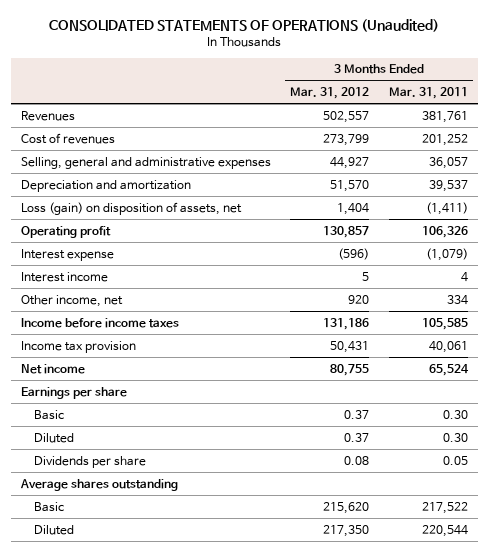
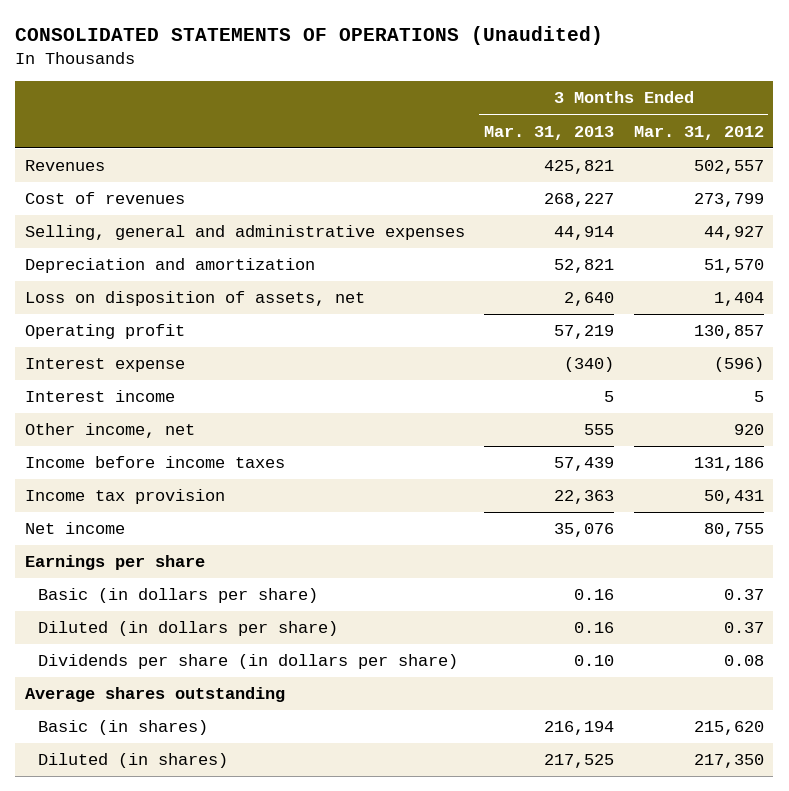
[388,87,468,100] Mar. 31, 2011 -> none
none -> [484,125,615,140] Mar. 31, 2013
[20,201,242,215] Loss (gain) on disposition of assets, net -> [24,291,365,307] Loss on disposition of assets, net
[33,409,64,420] Basic -> [37,588,318,604] Basic (in dollars per share)
[33,432,74,443] Diluted -> [37,621,338,637] Diluted (in dollars per share)
[33,455,146,468] Dividends per share -> [37,654,458,670] Dividends per share (in dollars per share)
[33,501,64,512] Basic -> [37,720,208,736] Basic (in shares)
[33,524,74,535] Diluted -> [37,753,228,769] Diluted (in shares)

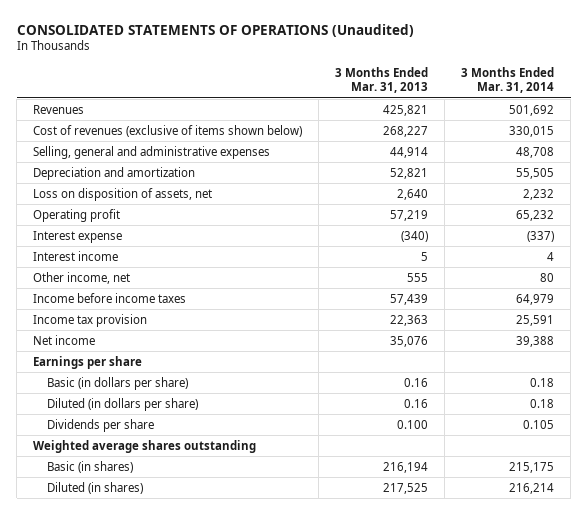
[633,125,764,140] Mar. 31, 2012 -> none
none -> [461,66,555,94] 3 Months Ended Mar. 31, 2014
[24,192,185,205] Cost of revenues -> [33,124,303,137] Cost of revenues (exclusive of items shown below)
[37,654,458,670] Dividends per share (in dollars per share) -> [46,418,154,432] Dividends per share
[574,655,615,667] 0.10 -> [397,419,429,429] 0.100
[24,687,285,703] Average shares outstanding -> [33,439,257,453] Weighted average shares outstanding

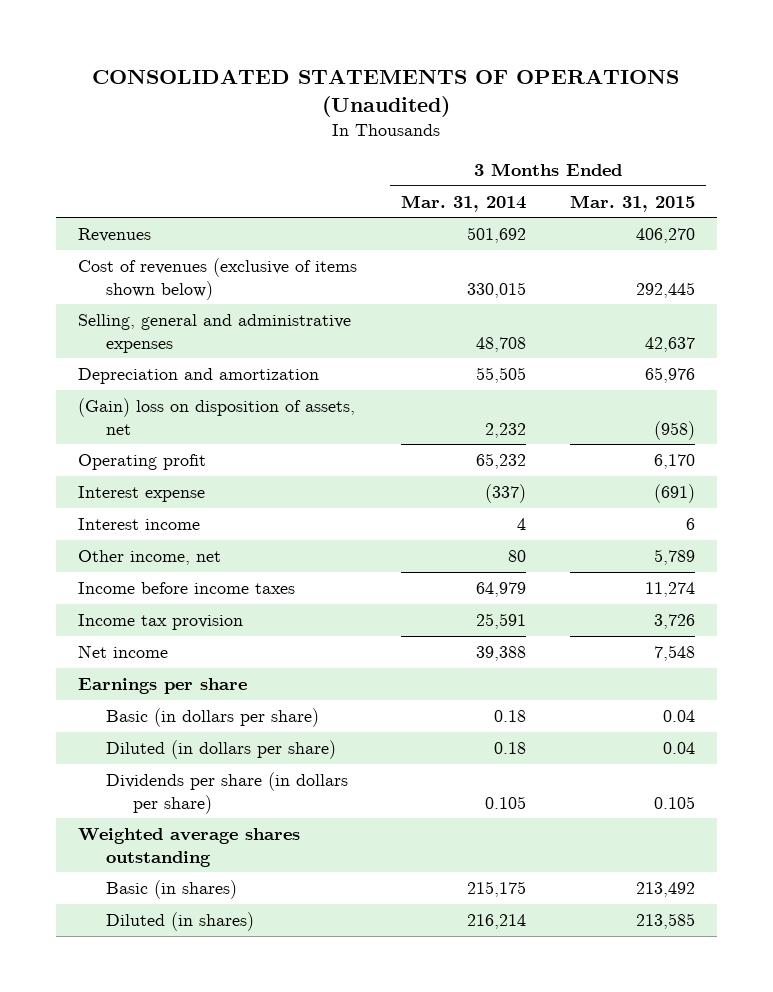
[335,66,429,94] 3 Months Ended Mar. 31, 2013 -> none
none -> [569,194,695,212] Mar. 31, 2015
[33,187,213,201] Loss on disposition of assets, net -> [78,397,356,435] (Gain) loss on disposition of assets, net
[46,418,154,432] Dividends per share -> [105,771,348,814] Dividends per share (in dollars per share)

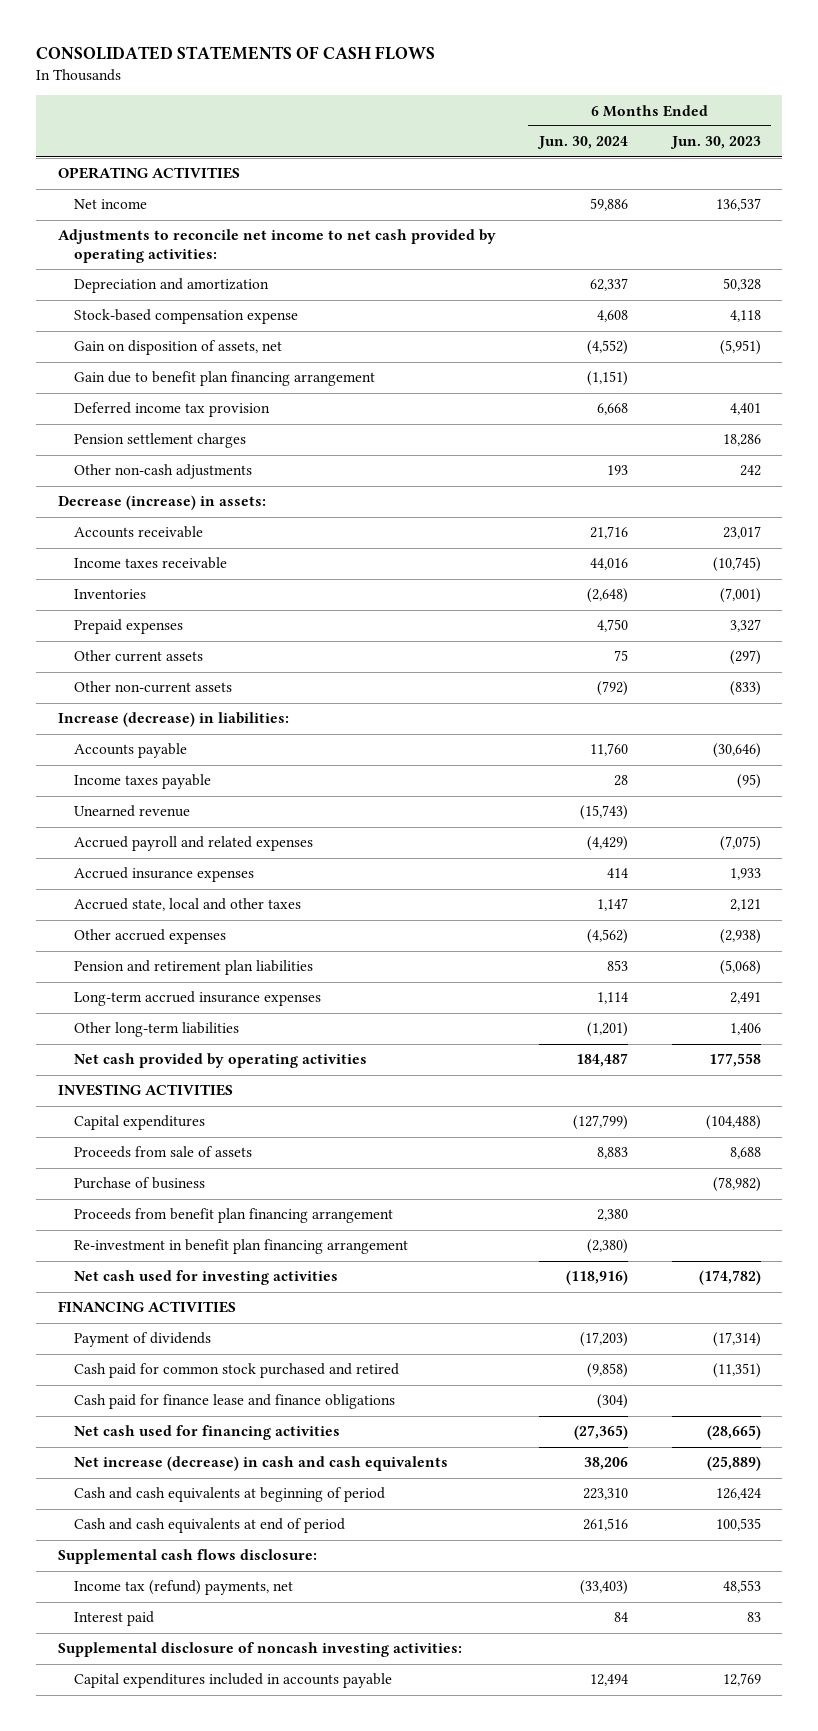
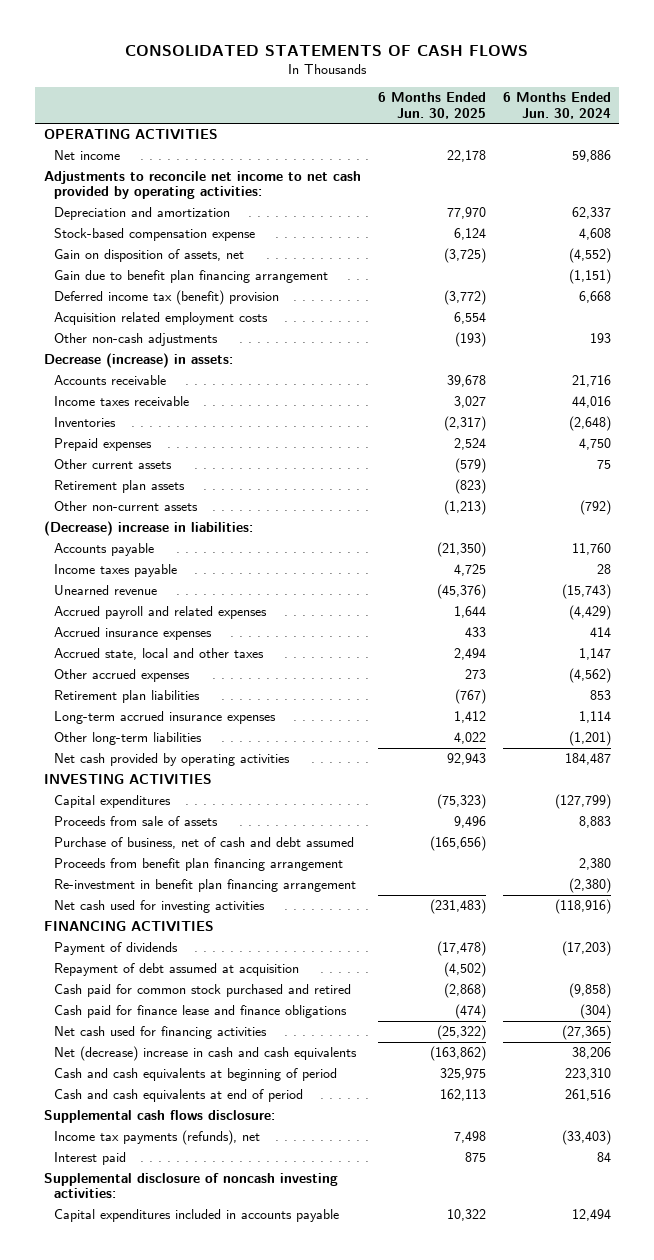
[669,136,761,150] Jun. 30, 2023 -> none
none -> [377,92,486,119] 6 Months Ended Jun. 30, 2025
[73,433,246,449] Pension settlement charges -> none
[73,402,270,418] Deferred income tax provision -> [54,290,280,306] Deferred income tax (benefit) provision
none -> [54,312,269,326] Acquisition related employment costs
none -> [54,480,186,494] Retirement plan assets
[57,712,289,728] Increase (decrease) in liabilities: -> [43,521,253,537] (Decrease) increase in liabilities:
[73,960,313,976] Pension and retirement plan liabilities -> [54,690,201,704] Retirement plan liabilities
[73,1177,205,1190] Purchase of business -> none
none -> [54,837,355,850] Purchase of business, net of cash and debt assumed
none -> [54,963,300,977] Repayment of debt assumed at acquisition
[73,1456,448,1472] Net increase (decrease) in cash and cash equivalents -> [54,1046,358,1062] Net (decrease) increase in cash and cash equivalents
[73,1580,293,1596] Income tax (refund) payments, net -> [54,1130,261,1146] Income tax payments (refunds), net

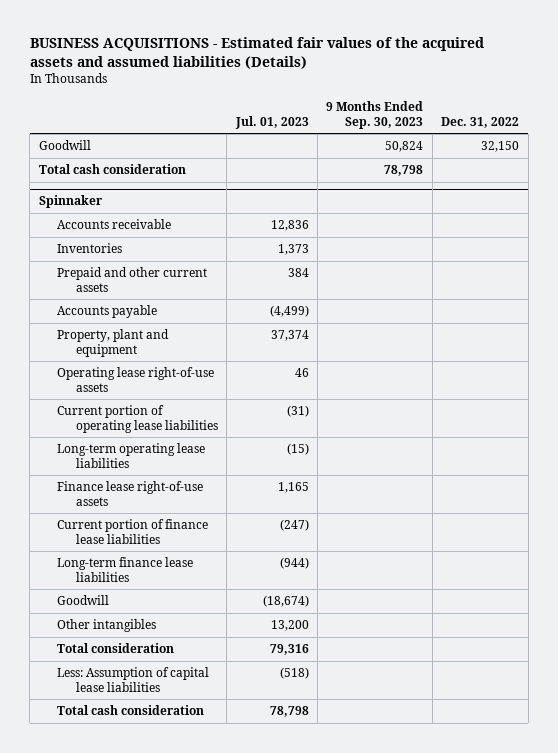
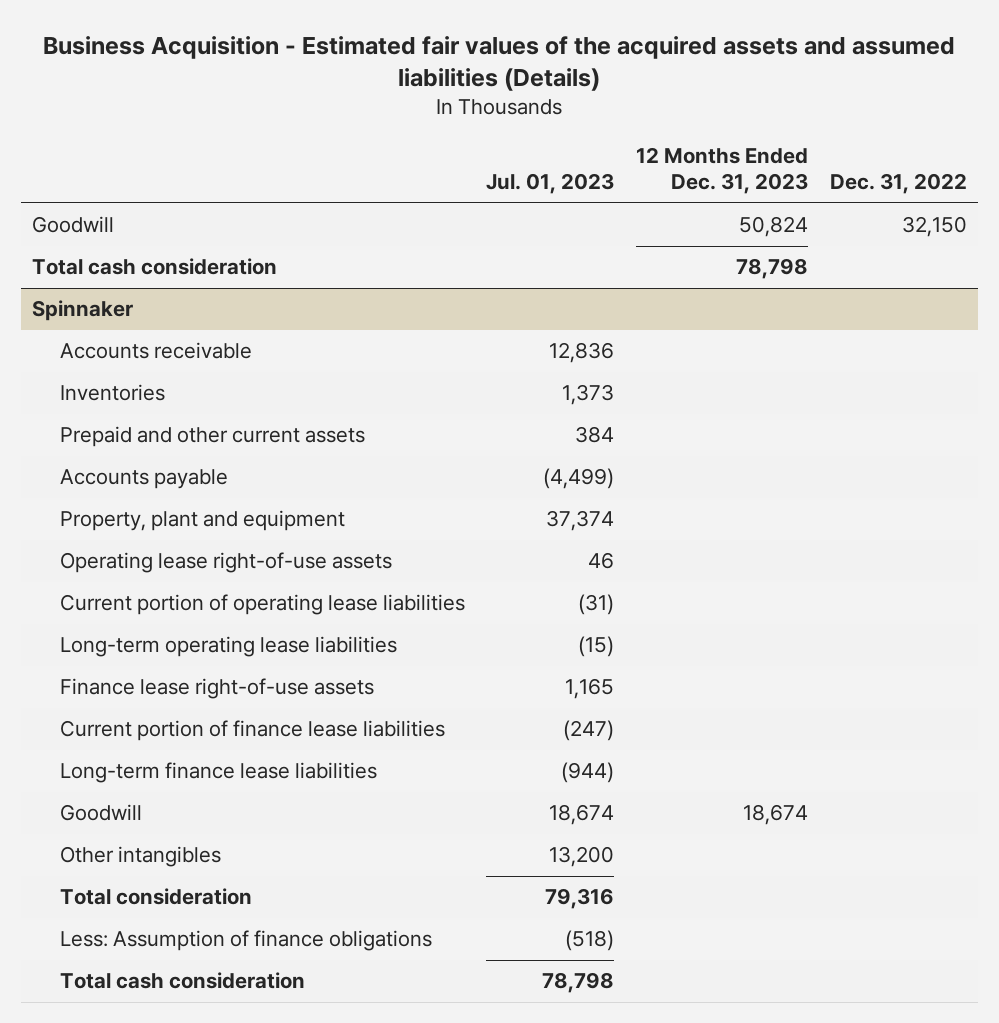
[29,37,484,69] BUSINESS ACQUISITIONS - Estimated fair values of the acquired assets and assumed liabilities (Details) -> [43,35,956,92] Business Acquisition - Estimated fair values of the acquired assets and assumed liabilities (Details)
[326,101,424,129] 9 Months Ended Sep. 30, 2023 -> none
none -> [636,147,809,195] 12 Months Ended Dec. 31, 2023
[262,595,309,608] (18,674) -> [549,804,615,826] 18,674
[57,667,210,692] Less: Assumption of capital lease liabilities -> [59,930,432,952] Less: Assumption of finance obligations

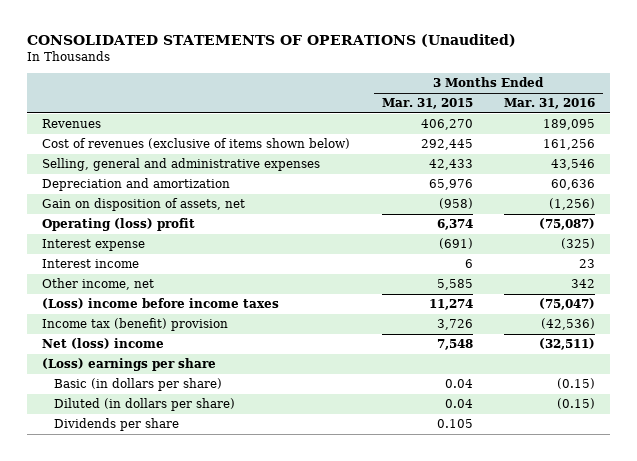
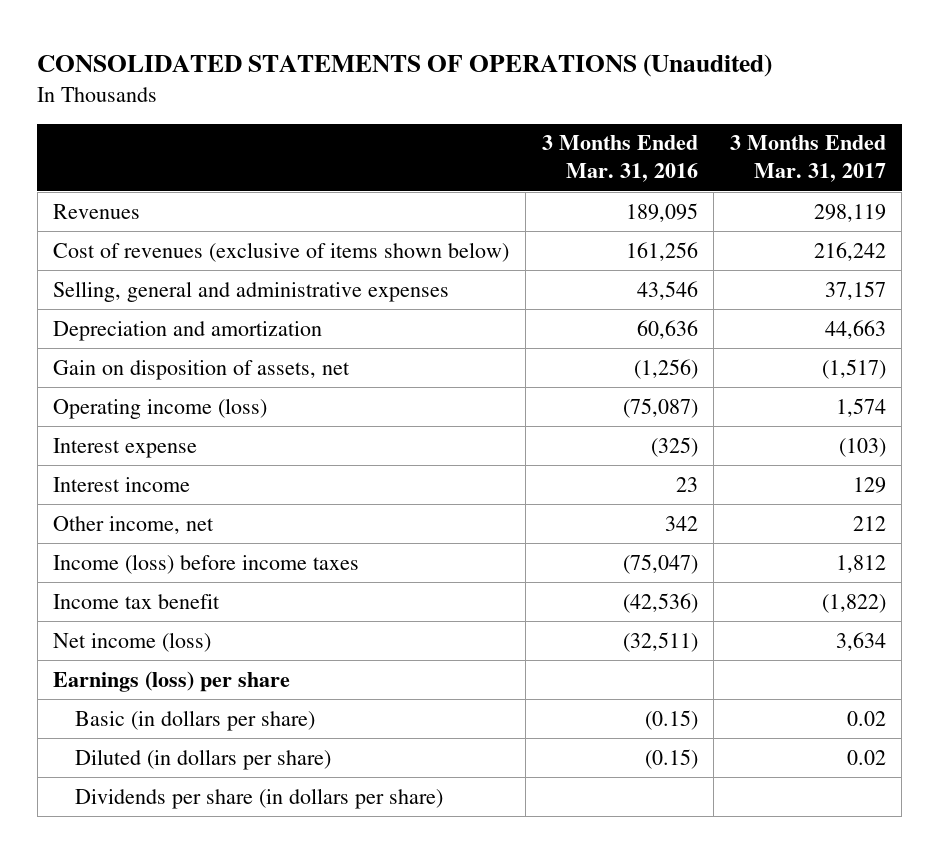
[381,98,473,110] Mar. 31, 2015 -> none
none -> [729,135,886,183] 3 Months Ended Mar. 31, 2017
[42,218,196,232] Operating (loss) profit -> [53,397,268,419] Operating income (loss)
[42,298,280,310] (Loss) income before income taxes -> [53,553,360,574] Income (loss) before income taxes
[42,318,229,332] Income tax (benefit) provision -> [53,593,221,609] Income tax benefit
[42,338,165,350] Net (loss) income -> [53,631,212,652] Net income (loss)
[42,358,217,372] (Loss) earnings per share -> [53,670,291,692] Earnings (loss) per share
[54,418,180,432] Dividends per share -> [75,787,444,809] Dividends per share (in dollars per share)

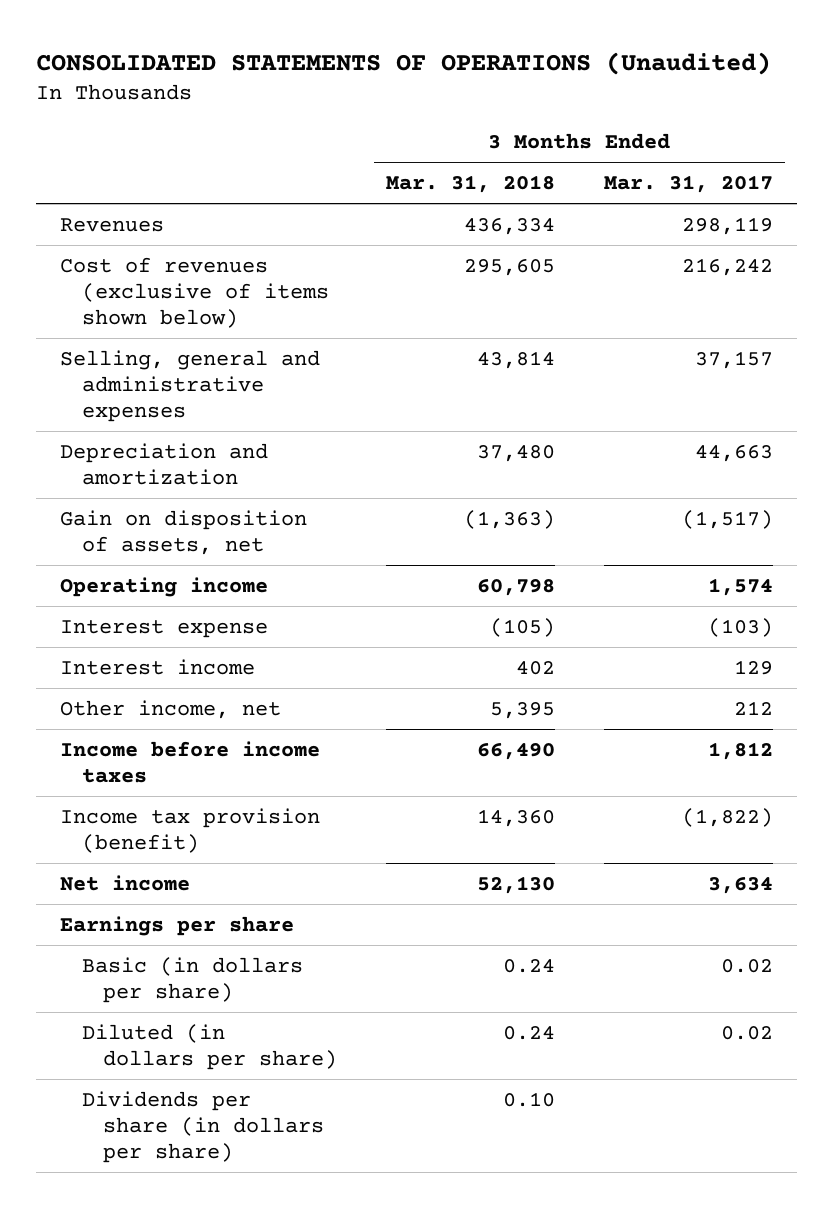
[541,135,698,183] 3 Months Ended Mar. 31, 2016 -> none
none -> [385,175,555,194] Mar. 31, 2018
[53,397,268,419] Operating income (loss) -> [59,576,268,597] Operating income
[53,553,360,574] Income (loss) before income taxes -> [59,740,320,784] Income before income taxes
[53,593,221,609] Income tax benefit -> [59,807,320,854] Income tax provision (benefit)
[53,631,212,652] Net income (loss) -> [59,874,190,891] Net income
[53,670,291,692] Earnings (loss) per share -> [59,915,294,936] Earnings per share

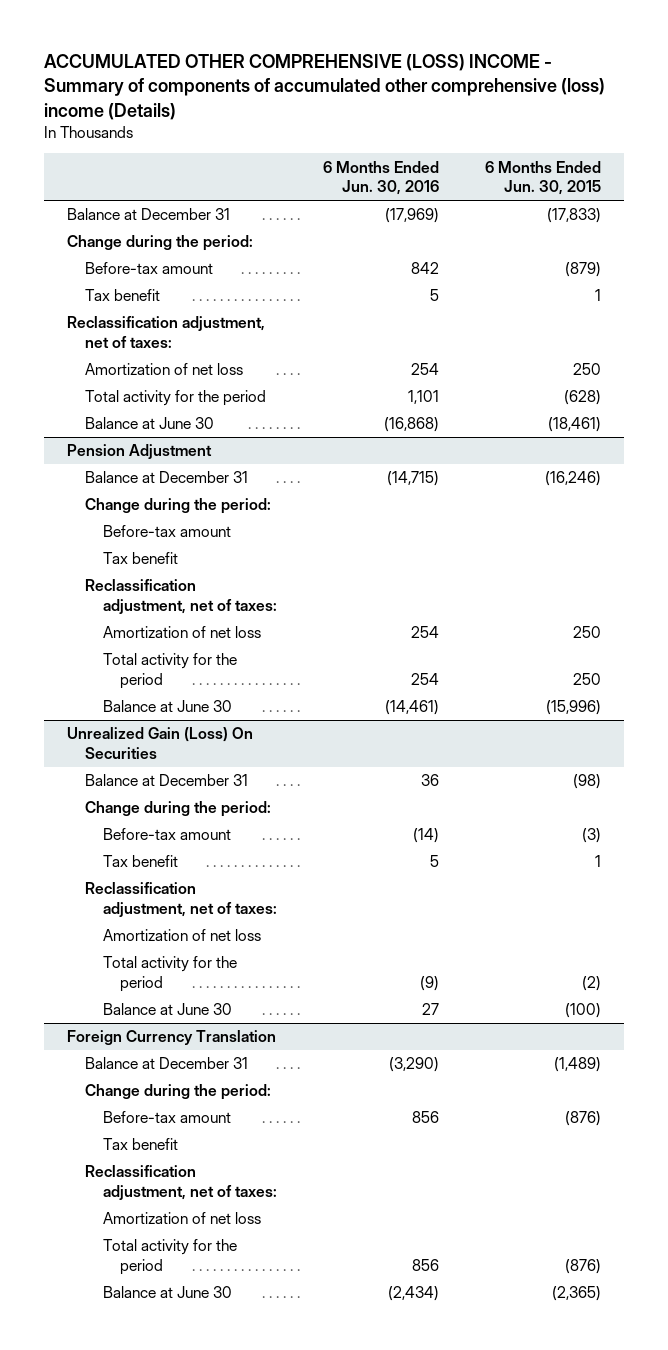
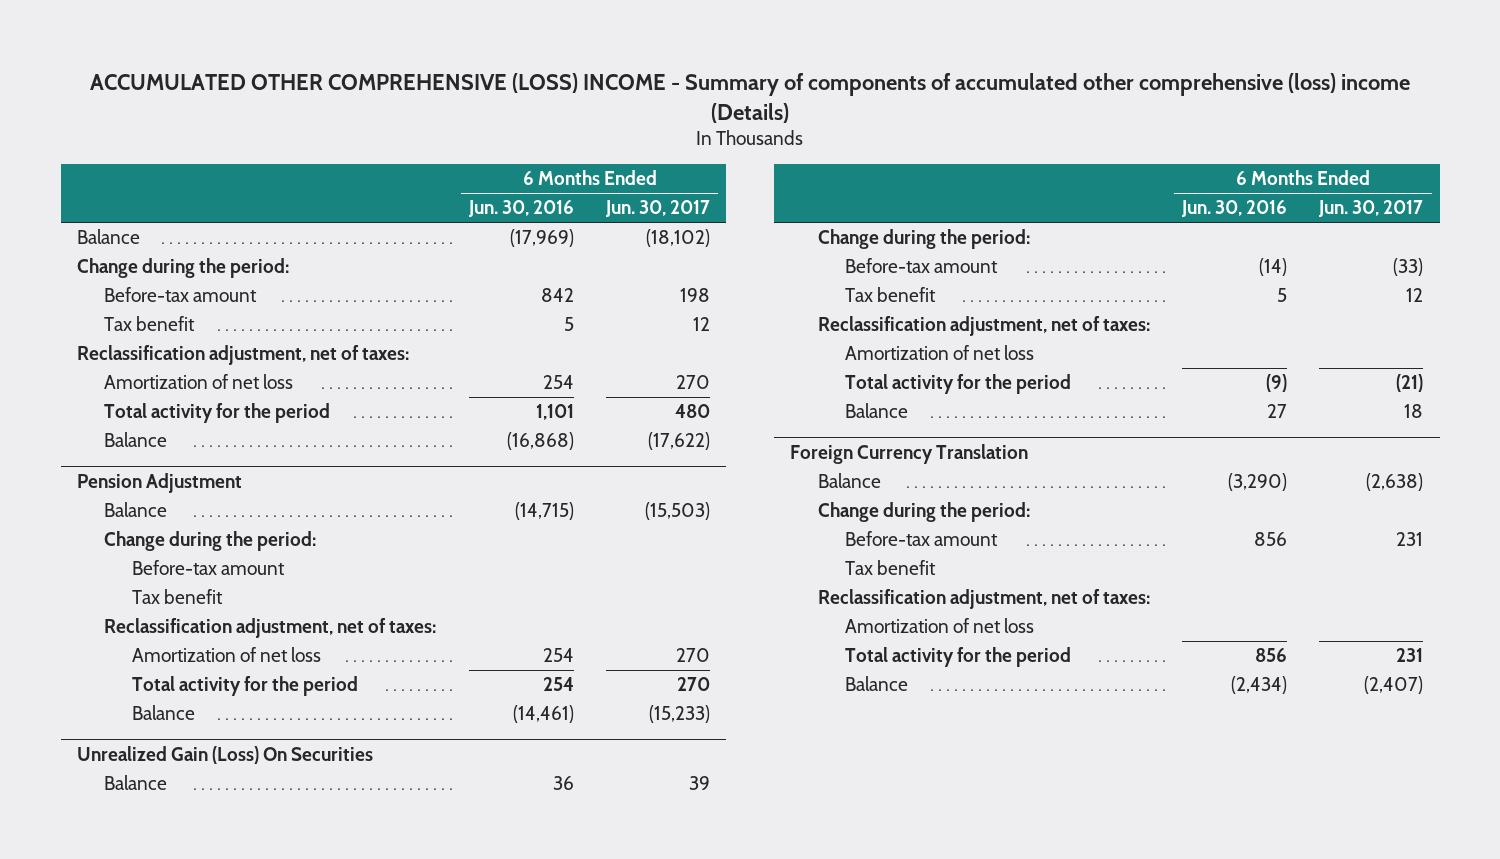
[485,160,602,196] 6 Months Ended Jun. 30, 2015 -> none
none -> [605,200,711,218] Jun. 30, 2017
[67,208,231,221] Balance at December 31 -> [76,229,140,245] Balance
[84,417,214,430] Balance at June 30 -> [104,432,168,448] Balance
[84,471,248,484] Balance at December 31 -> [104,502,168,518] Balance
[102,700,232,713] Balance at June 30 -> [132,705,196,721] Balance
[84,774,248,787] Balance at December 31 -> [104,775,168,791] Balance
[102,1003,232,1016] Balance at June 30 -> [845,403,909,419] Balance
[84,1057,248,1070] Balance at December 31 -> [817,473,881,489] Balance
[102,1286,232,1299] Balance at June 30 -> [845,676,909,692] Balance

